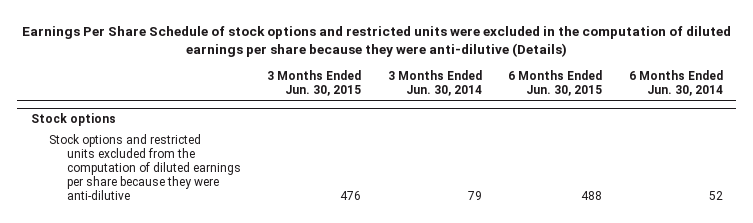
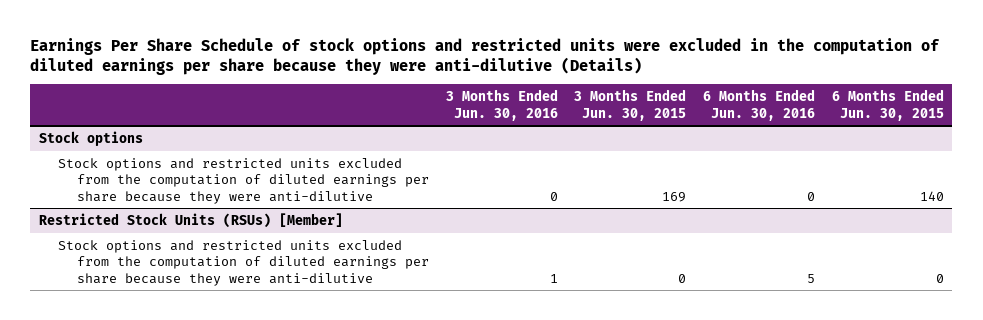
[387,70,482,97] 3 Months Ended Jun. 30, 2014 -> none
[628,70,723,97] 6 Months Ended Jun. 30, 2014 -> none
none -> [445,89,558,121] 3 Months Ended Jun. 30, 2016
none -> [703,89,816,121] 6 Months Ended Jun. 30, 2016
[340,190,362,200] 476 -> [662,191,687,202] 169
[581,190,603,200] 488 -> [919,190,944,201] 140
none -> [38,212,343,228] Restricted Stock Units (RSUs) [Member]
none -> [57,239,430,286] Stock options and restricted units excluded from the computation of diluted earnings per share because they were anti-dilutive

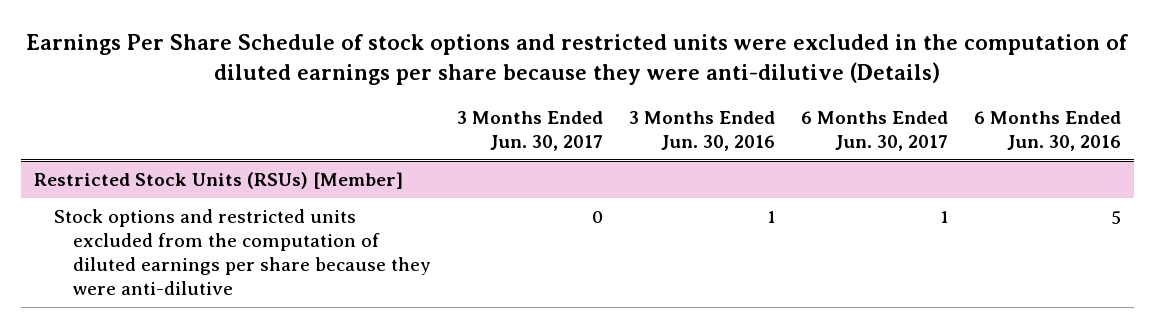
[574,89,687,121] 3 Months Ended Jun. 30, 2015 -> none
[831,89,944,121] 6 Months Ended Jun. 30, 2015 -> none
none -> [457,111,604,151] 3 Months Ended Jun. 30, 2017
none -> [801,111,949,151] 6 Months Ended Jun. 30, 2017
[38,130,143,146] Stock options -> none
[57,157,430,204] Stock options and restricted units excluded from the computation of diluted earnings per share because they were anti-dilutive -> none

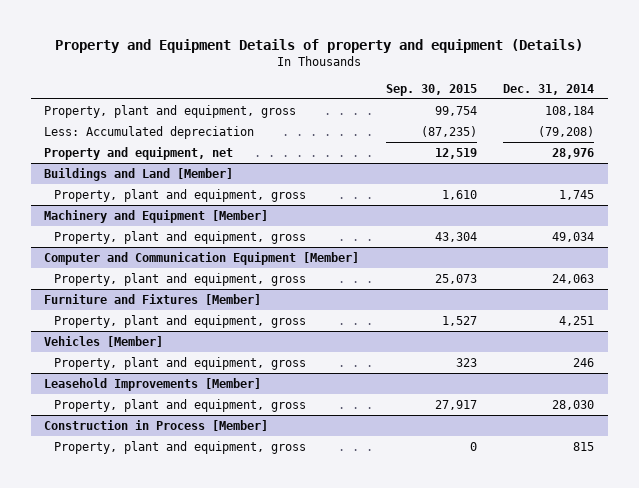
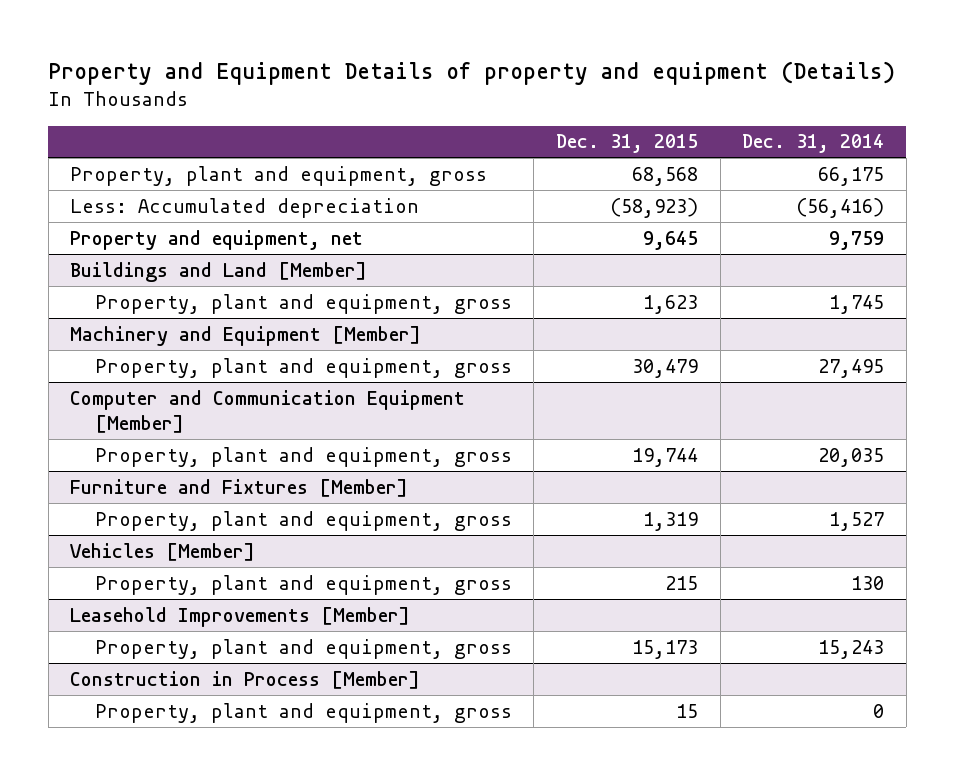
[385,83,477,96] Sep. 30, 2015 -> none
none -> [555,134,698,154] Dec. 31, 2015
[545,105,595,116] 108,184 -> [818,166,885,186] 66,175
[538,125,595,137] (79,208) -> [796,197,885,218] (56,416)
[552,147,595,159] 28,976 -> [829,230,885,250] 9,759
[552,231,595,242] 49,034 -> [818,358,885,378] 27,495
[552,273,595,284] 24,063 -> [818,447,885,467] 20,035
[559,315,595,326] 4,251 -> [829,511,885,531] 1,527
[573,357,595,367] 246 -> [851,575,885,590] 130
[552,399,595,410] 28,030 -> [818,639,885,659] 15,243
[573,441,595,451] 815 -> [873,703,885,718] 0

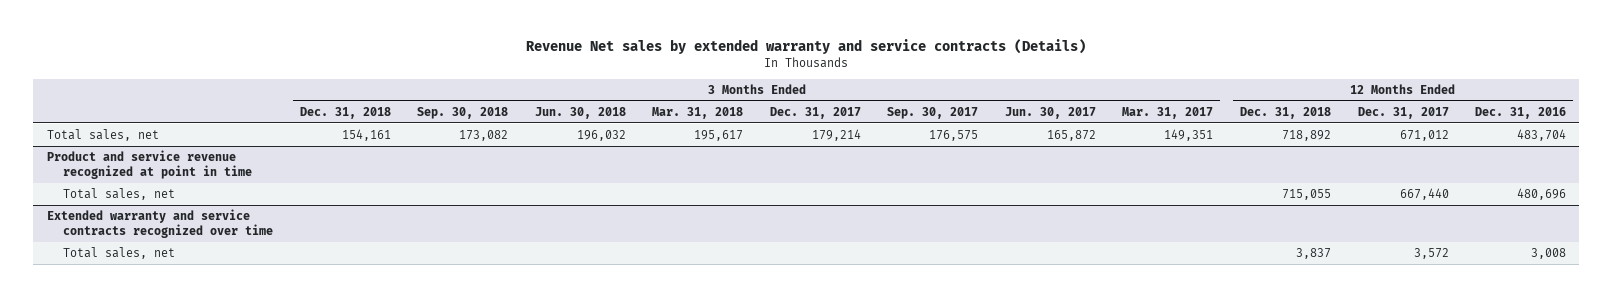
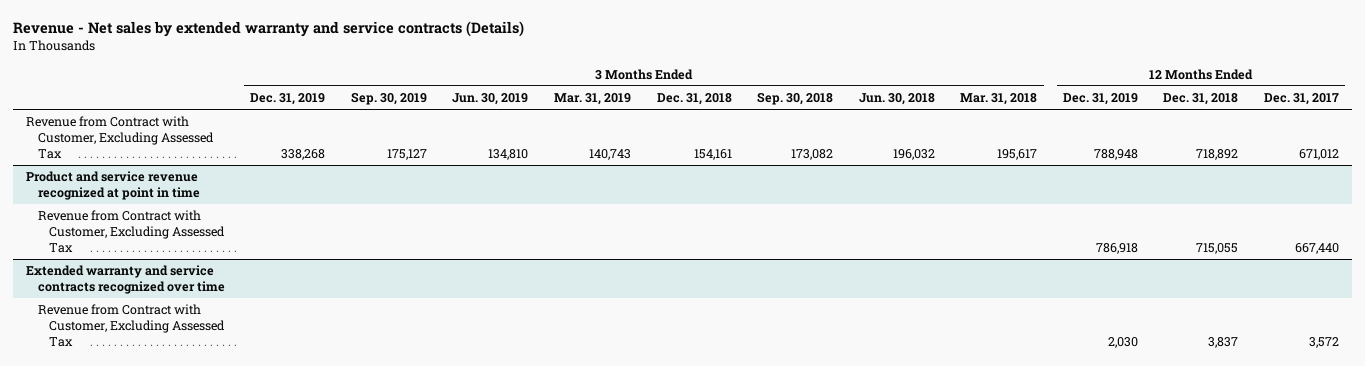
[526,39,1087,55] Revenue Net sales by extended warranty and service contracts (Details) -> [13,20,525,37] Revenue - Net sales by extended warranty and service contracts (Details)
[769,106,861,119] Dec. 31, 2017 -> none
[887,106,979,119] Sep. 30, 2017 -> none
[1004,106,1096,119] Jun. 30, 2017 -> none
[1122,106,1214,119] Mar. 31, 2017 -> none
[1475,106,1567,119] Dec. 31, 2016 -> none
none -> [250,93,326,106] Dec. 31, 2019
none -> [350,92,427,106] Sep. 30, 2019
none -> [452,93,529,106] Jun. 30, 2019
none -> [553,93,631,106] Mar. 31, 2019
none -> [1062,93,1138,106] Dec. 31, 2019
[46,129,159,142] Total sales, net -> [25,116,214,159] Revenue from Contract with Customer, Excluding Assessed Tax
[63,188,176,201] Total sales, net -> [37,210,226,253] Revenue from Contract with Customer, Excluding Assessed Tax
[63,247,176,260] Total sales, net -> [37,304,226,347] Revenue from Contract with Customer, Excluding Assessed Tax

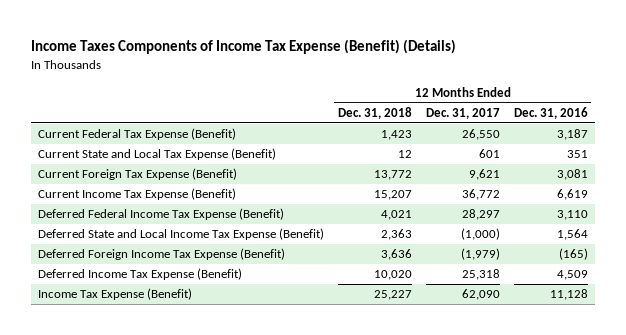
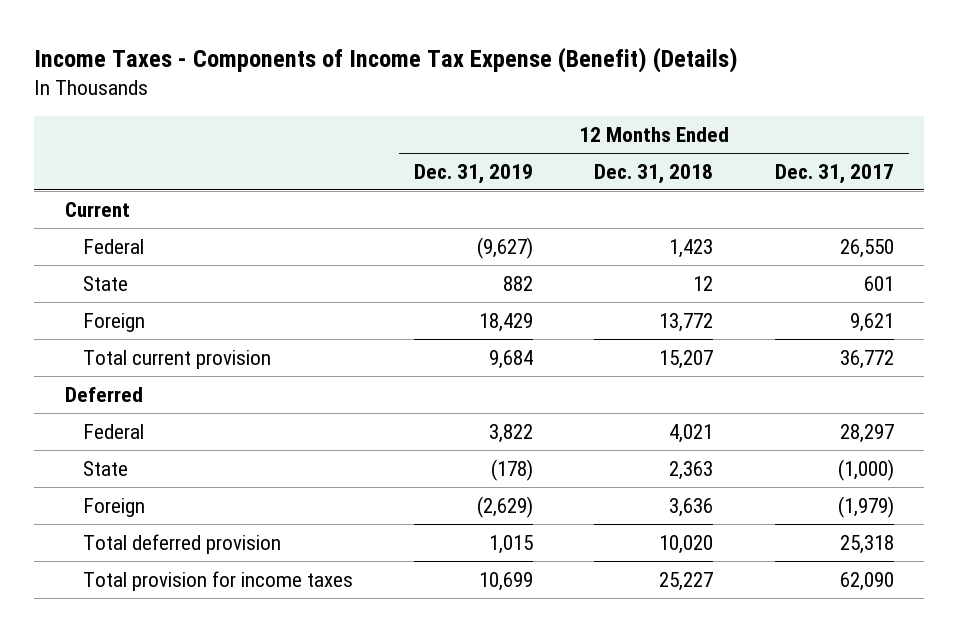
[30,39,456,55] Income Taxes Components of Income Tax Expense (Benefit) (Details) -> [34,46,739,73] Income Taxes - Components of Income Tax Expense (Benefit) (Details)
[513,106,588,119] Dec. 31, 2016 -> none
none -> [414,163,534,184] Dec. 31, 2019
none -> [64,201,130,217] Current
[37,128,236,141] Current Federal Tax Expense (Benefit) -> [82,238,144,254] Federal
[37,148,276,161] Current State and Local Tax Expense (Benefit) -> [82,275,128,291] State
[37,168,237,181] Current Foreign Tax Expense (Benefit) -> [82,312,145,332] Foreign
[37,188,236,201] Current Income Tax Expense (Benefit) -> [82,349,271,369] Total current provision
none -> [64,386,143,402] Deferred
[37,208,284,221] Deferred Federal Income Tax Expense (Benefit) -> [82,423,144,439] Federal
[37,228,324,241] Deferred State and Local Income Tax Expense (Benefit) -> [82,460,128,476] State
[37,248,285,261] Deferred Foreign Income Tax Expense (Benefit) -> [82,497,145,517] Foreign
[37,268,242,281] Deferred Income Tax Expense (Benefit) -> [82,533,281,554] Total deferred provision
[37,288,192,301] Income Tax Expense (Benefit) -> [82,570,353,591] Total provision for income taxes

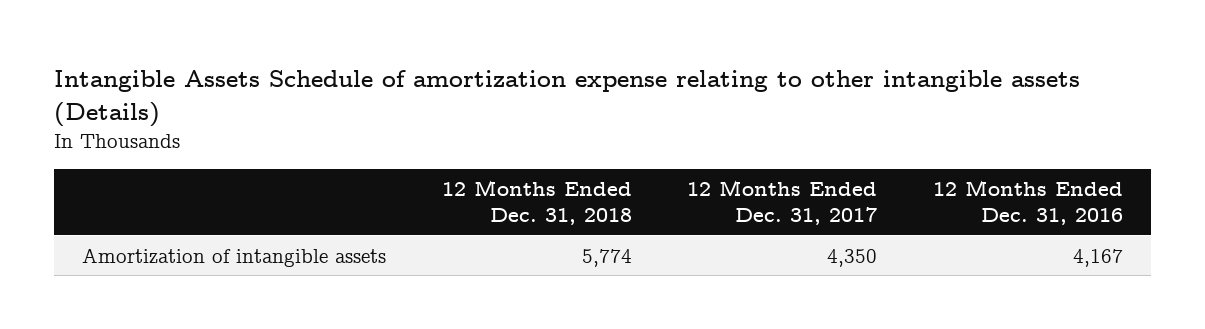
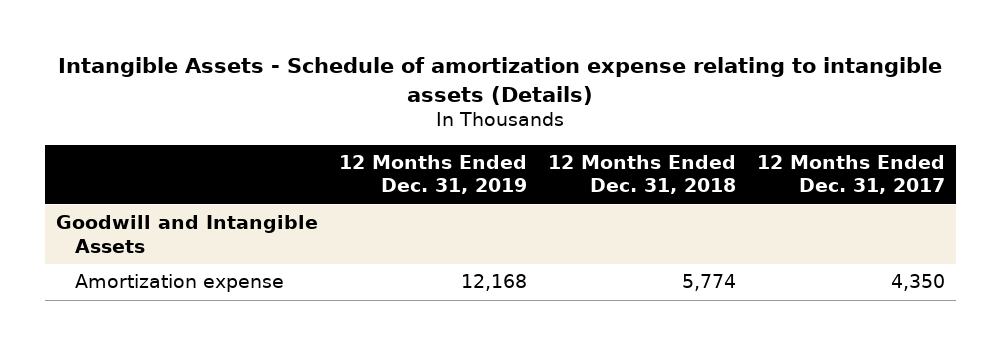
[54,69,1081,127] Intangible Assets Schedule of amortization expense relating to other intangible assets (Details) -> [58,57,943,105] Intangible Assets - Schedule of amortization expense relating to intangible assets (Details)
[933,179,1124,226] 12 Months Ended Dec. 31, 2016 -> none
none -> [338,155,527,195] 12 Months Ended Dec. 31, 2019
none -> [55,215,318,253] Goodwill and Intangible Assets
[82,247,387,267] Amortization of intangible assets -> [75,274,285,293] Amortization expense

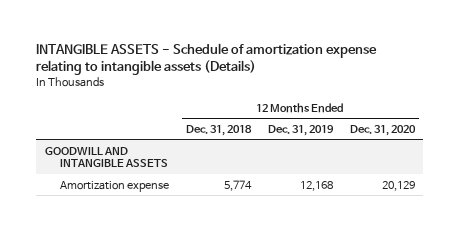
[58,57,943,105] Intangible Assets - Schedule of amortization expense relating to intangible assets (Details) -> [36,42,378,75] INTANGIBLE ASSETS - Schedule of amortization expense relating to intangible assets (Details)
[757,155,946,195] 12 Months Ended Dec. 31, 2017 -> none
none -> [349,124,416,136] Dec. 31, 2020
[55,215,318,253] Goodwill and Intangible Assets -> [44,146,169,168] GOODWILL AND INTANGIBLE ASSETS

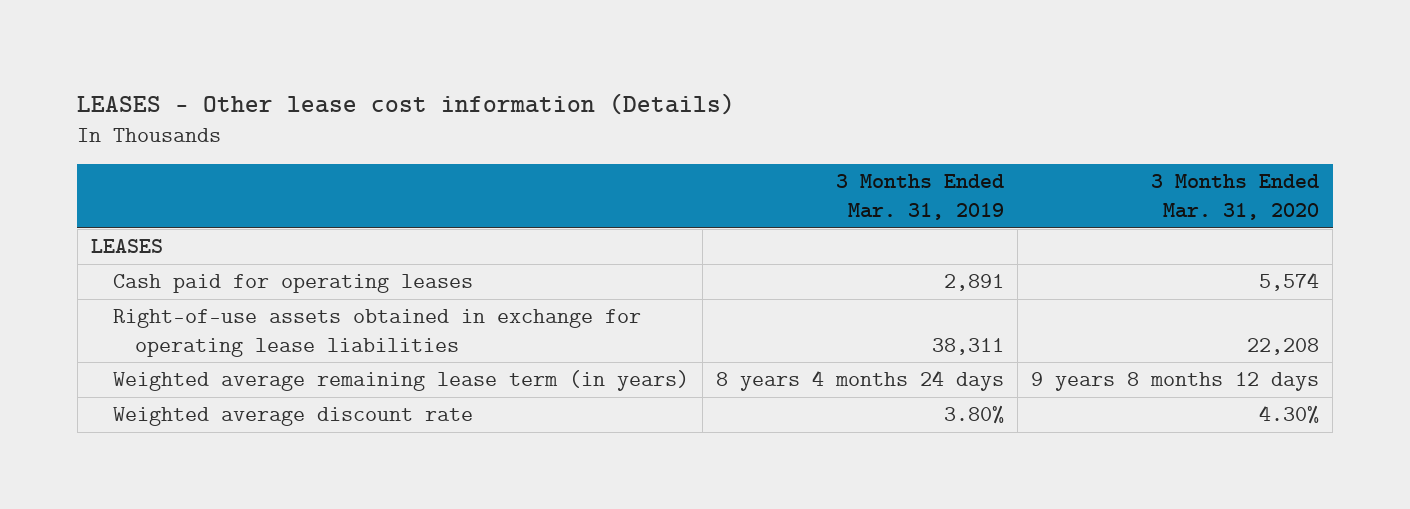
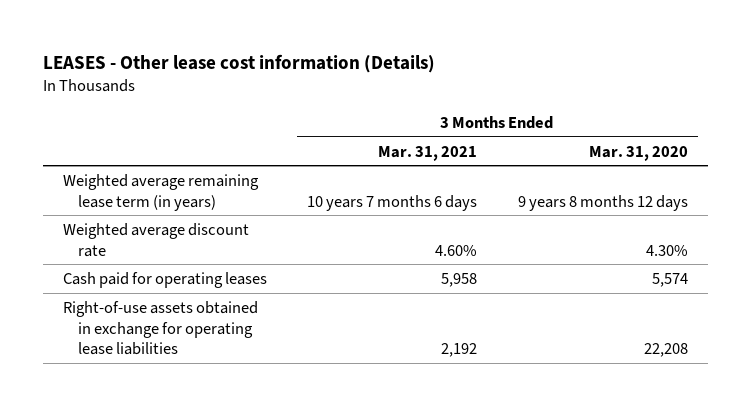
[836,174,1005,221] 3 Months Ended Mar. 31, 2019 -> none
none -> [378,145,478,161] Mar. 31, 2021
[90,239,163,254] LEASES -> none
[112,274,473,294] Cash paid for operating leases -> [63,271,268,288] Cash paid for operating leases
[112,309,641,357] Right-of-use assets obtained in exchange for operating lease liabilities -> [63,300,259,356] Right-of-use assets obtained in exchange for operating lease liabilities

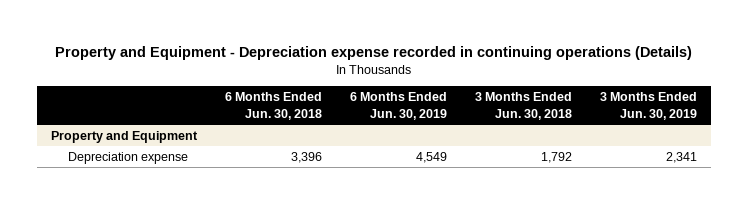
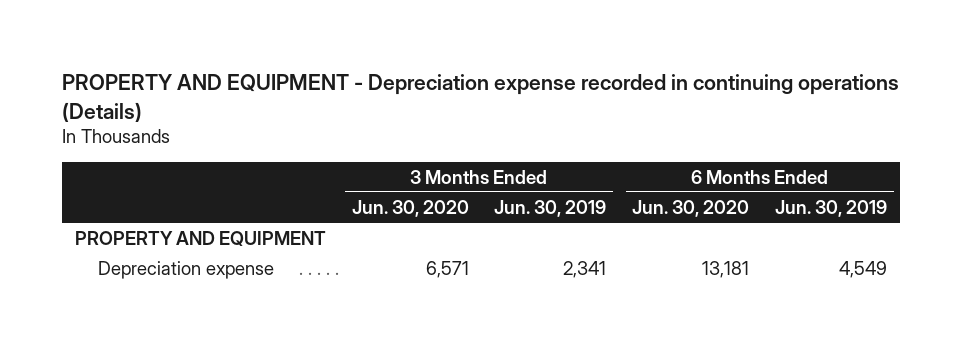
[55,45,693,60] Property and Equipment - Depreciation expense recorded in continuing operations (Details) -> [61,74,899,122] PROPERTY AND EQUIPMENT - Depreciation expense recorded in continuing operations (Details)
[225,92,323,120] 6 Months Ended Jun. 30, 2018 -> none
[474,92,572,120] 3 Months Ended Jun. 30, 2018 -> none
none -> [351,199,469,217] Jun. 30, 2020
none -> [632,199,750,217] Jun. 30, 2020
[51,131,199,144] Property and Equipment -> [74,230,326,246] PROPERTY AND EQUIPMENT

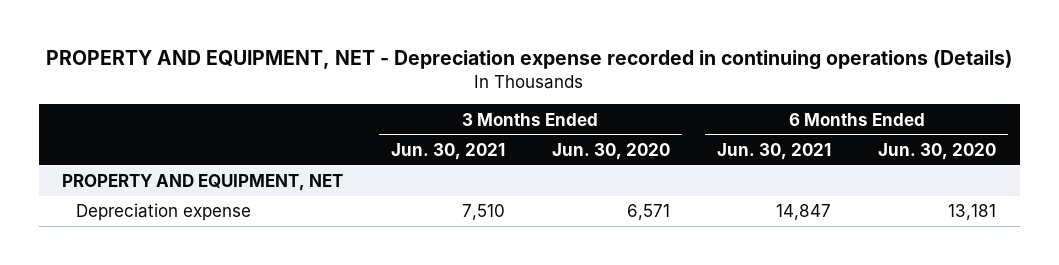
[61,74,899,122] PROPERTY AND EQUIPMENT - Depreciation expense recorded in continuing operations (Details) -> [46,49,1013,70] PROPERTY AND EQUIPMENT, NET - Depreciation expense recorded in continuing operations (Details)
[494,199,607,217] Jun. 30, 2019 -> none
[775,199,888,217] Jun. 30, 2019 -> none
none -> [390,142,505,160] Jun. 30, 2021
none -> [716,142,831,160] Jun. 30, 2021
[74,230,326,246] PROPERTY AND EQUIPMENT -> [62,174,344,192] PROPERTY AND EQUIPMENT, NET

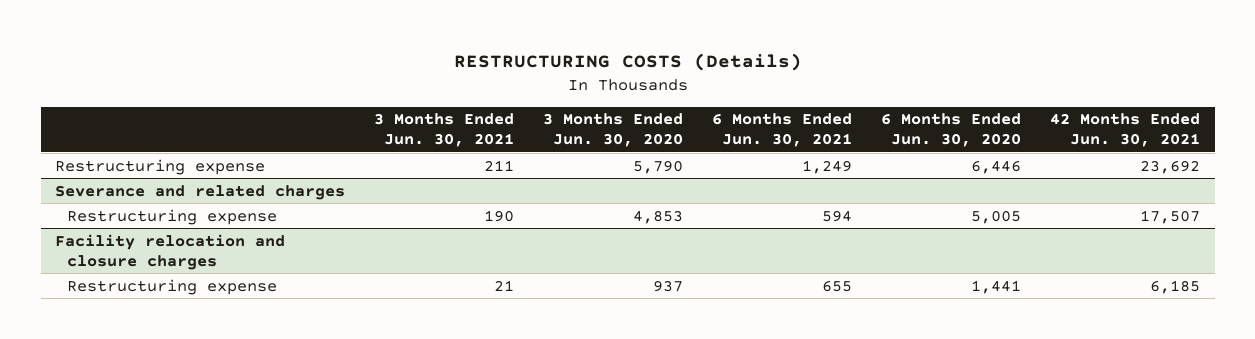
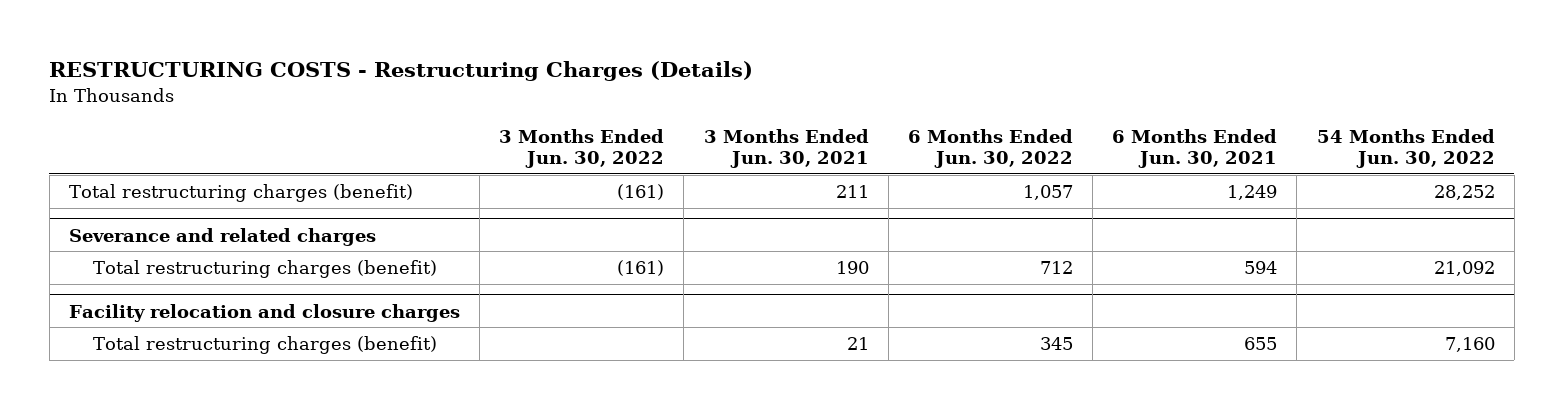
[453,52,802,71] RESTRUCTURING COSTS (Details) -> [49,61,754,82] RESTRUCTURING COSTS - Restructuring Charges (Details)
[543,113,684,148] 3 Months Ended Jun. 30, 2020 -> none
[881,113,1022,148] 6 Months Ended Jun. 30, 2020 -> none
[1050,113,1201,148] 42 Months Ended Jun. 30, 2021 -> none
none -> [499,128,665,168] 3 Months Ended Jun. 30, 2022
none -> [907,128,1073,168] 6 Months Ended Jun. 30, 2022
none -> [1316,128,1495,168] 54 Months Ended Jun. 30, 2022
[55,158,266,175] Restructuring expense -> [68,183,413,202] Total restructuring charges (benefit)
[67,208,278,225] Restructuring expense -> [93,259,438,278] Total restructuring charges (benefit)
[67,278,278,295] Restructuring expense -> [93,335,438,354] Total restructuring charges (benefit)

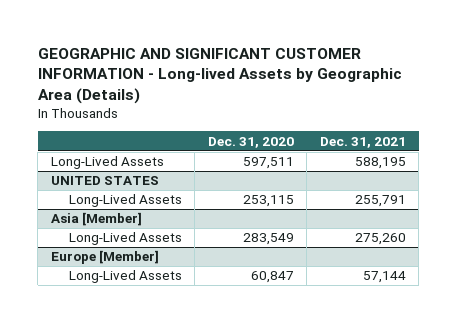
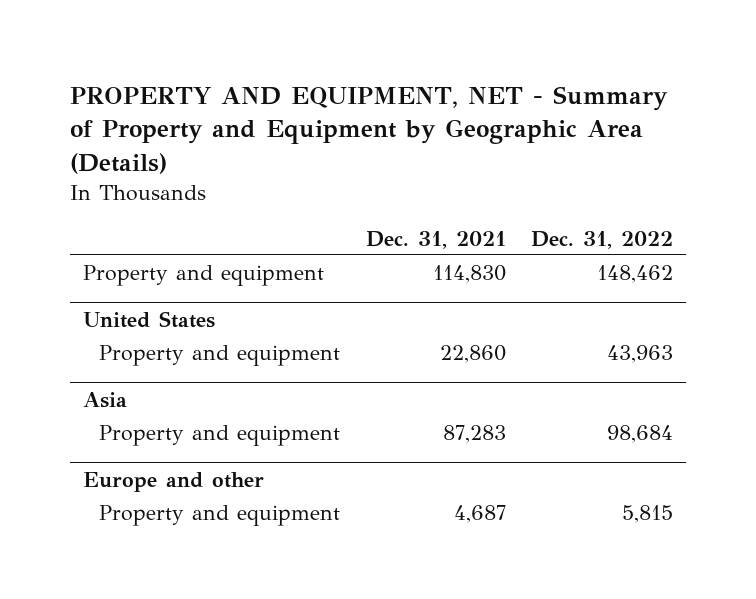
[37,47,402,104] GEOGRAPHIC AND SIGNIFICANT CUSTOMER INFORMATION - Long-lived Assets by Geographic Area (Details) -> [70,85,669,174] PROPERTY AND EQUIPMENT, NET - Summary of Property and Equipment by Geographic Area (Details)
[207,136,294,148] Dec. 31, 2020 -> none
none -> [531,230,674,249] Dec. 31, 2022
[50,156,164,170] Long-Lived Assets -> none
[68,194,182,208] Long-Lived Assets -> none
[68,232,182,246] Long-Lived Assets -> none
[50,250,159,265] Europe [Member] -> none
[68,270,182,284] Long-Lived Assets -> none
none -> [83,264,325,286] Property and equipment
[50,176,159,186] UNITED STATES -> [83,310,216,328] United States
none -> [98,344,340,366] Property and equipment
[50,212,142,227] Asia [Member] -> [83,391,128,408] Asia
none -> [98,424,340,446] Property and equipment
none -> [83,471,265,492] Europe and other
none -> [98,504,340,526] Property and equipment

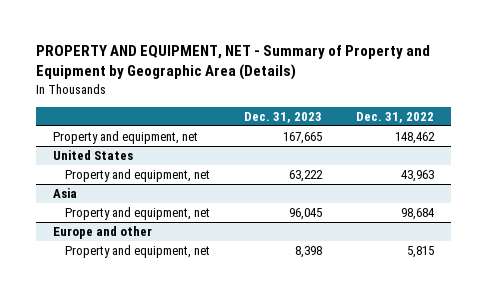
[365,230,506,249] Dec. 31, 2021 -> none
none -> [244,111,323,123] Dec. 31, 2023
[83,264,325,286] Property and equipment -> [53,131,199,145] Property and equipment, net
[98,344,340,366] Property and equipment -> [65,169,211,183] Property and equipment, net
[98,424,340,446] Property and equipment -> [65,207,211,221] Property and equipment, net
[98,504,340,526] Property and equipment -> [65,245,211,259] Property and equipment, net

